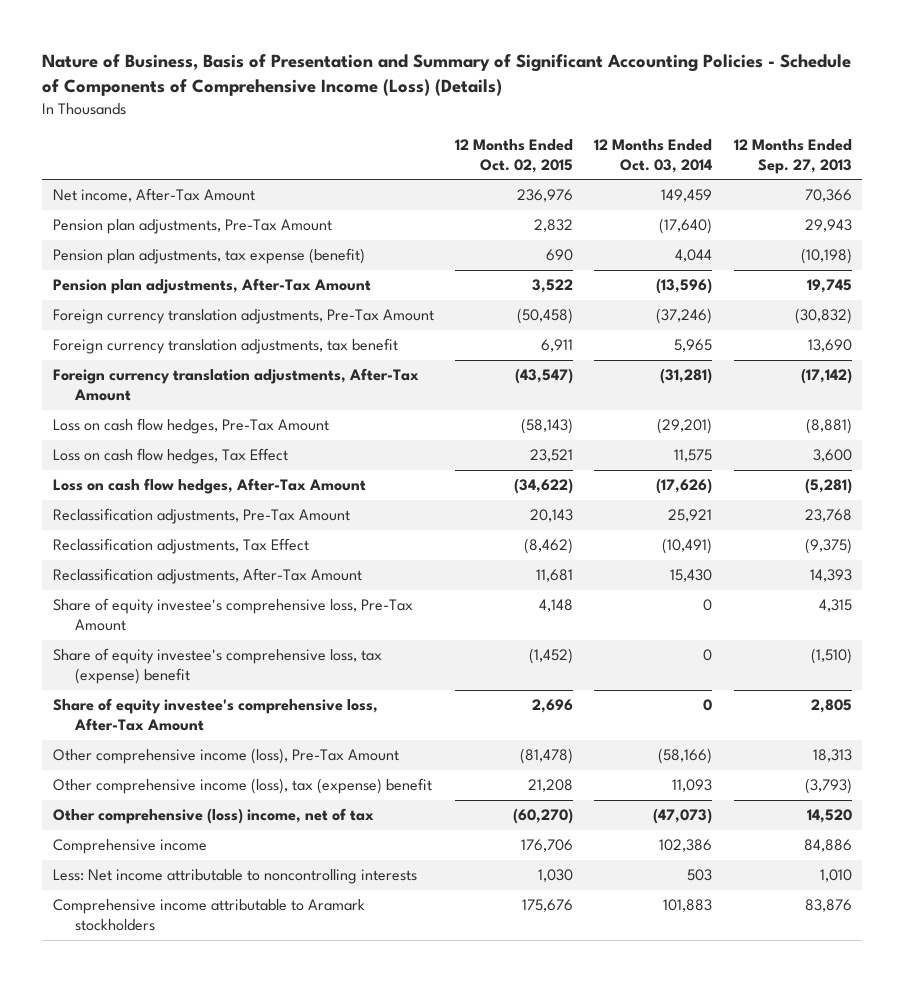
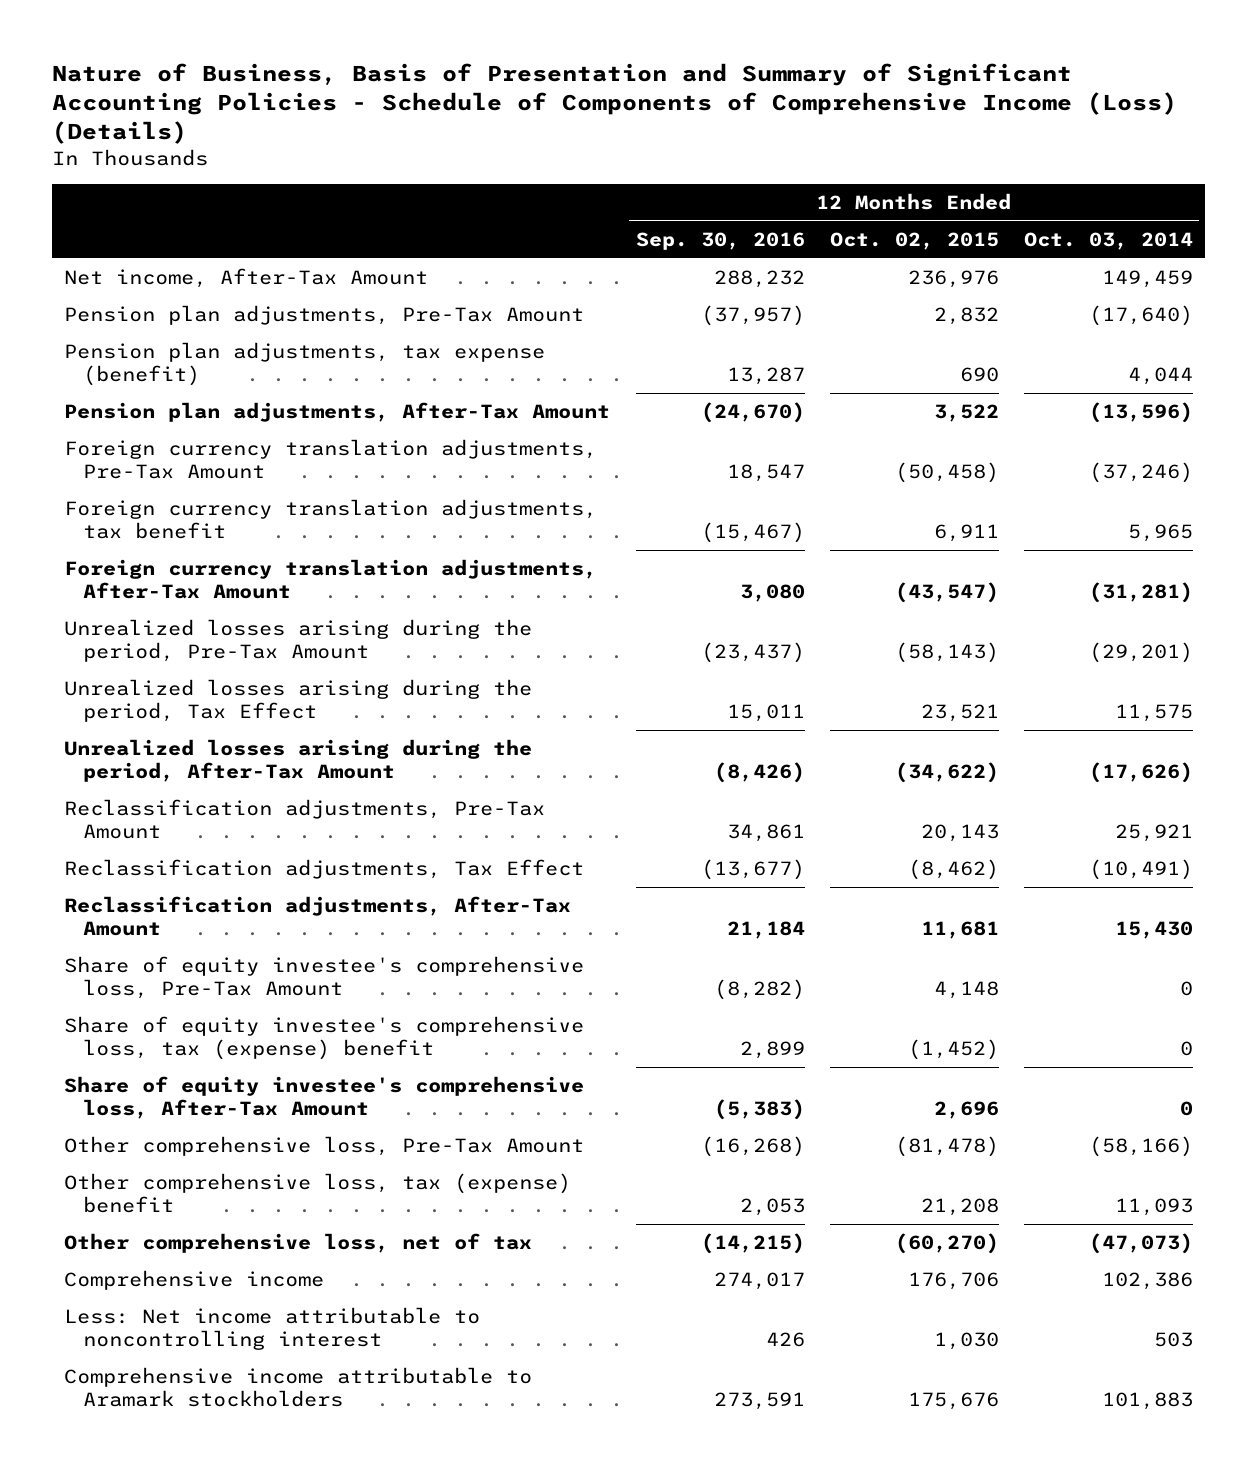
[733,138,852,174] 12 Months Ended Sep. 27, 2013 -> none
none -> [635,231,805,250] Sep. 30, 2016
[53,418,330,435] Loss on cash flow hedges, Pre-Tax Amount -> [64,619,533,663] Unrealized losses arising during the period, Pre-Tax Amount
[53,448,289,465] Loss on cash flow hedges, Tax Effect -> [64,679,533,723] Unrealized losses arising during the period, Tax Effect
[53,478,367,495] Loss on cash flow hedges, After-Tax Amount -> [64,739,533,783] Unrealized losses arising during the period, After-Tax Amount
[53,748,400,765] Other comprehensive income (loss), Pre-Tax Amount -> [64,1136,585,1157] Other comprehensive loss, Pre-Tax Amount
[53,778,433,795] Other comprehensive income (loss), tax (expense) benefit -> [64,1173,572,1214] Other comprehensive loss, tax (expense) benefit
[53,808,375,825] Other comprehensive (loss) income, net of tax -> [64,1233,533,1254] Other comprehensive loss, net of tax
[53,869,418,885] Less: Net income attributable to noncontrolling interests -> [64,1307,481,1351] Less: Net income attributable to noncontrolling interest

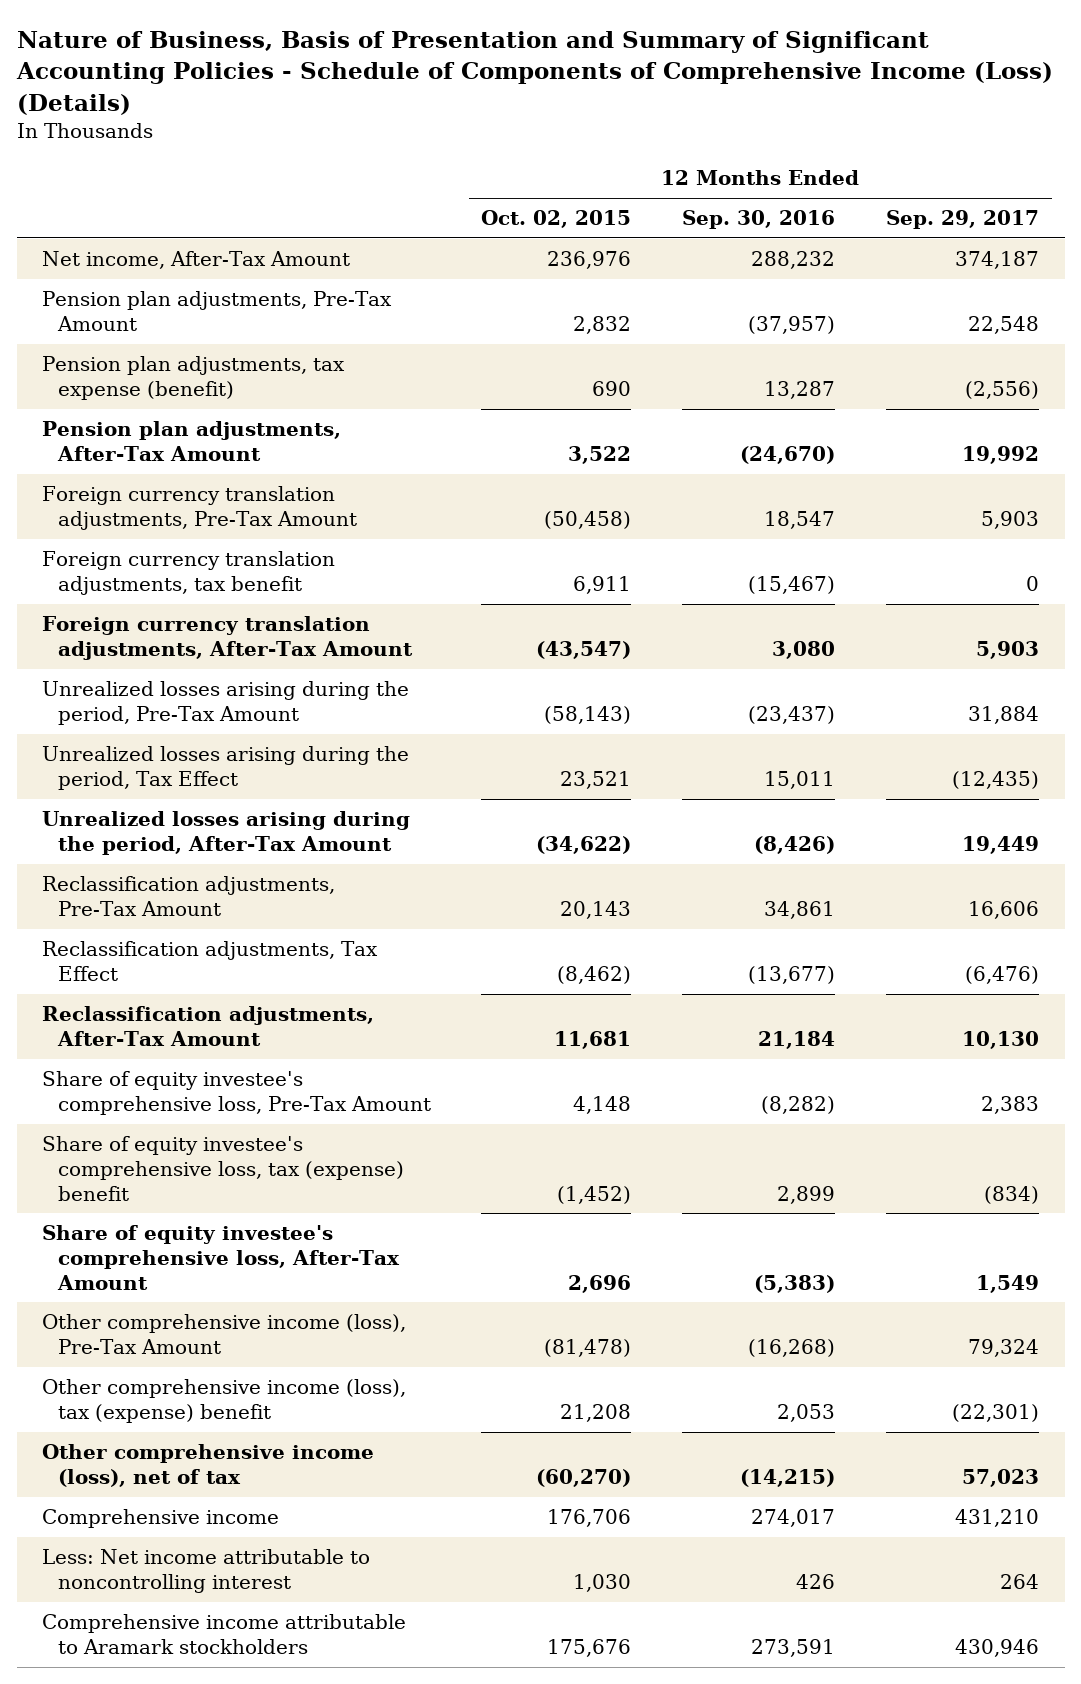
[1023,231,1193,250] Oct. 03, 2014 -> none
none -> [886,210,1040,230] Sep. 29, 2017
[64,1136,585,1157] Other comprehensive loss, Pre-Tax Amount -> [42,1314,407,1355] Other comprehensive income (loss), Pre-Tax Amount
[64,1173,572,1214] Other comprehensive loss, tax (expense) benefit -> [42,1379,407,1424] Other comprehensive income (loss), tax (expense) benefit
[64,1233,533,1254] Other comprehensive loss, net of tax -> [42,1444,375,1488] Other comprehensive income (loss), net of tax

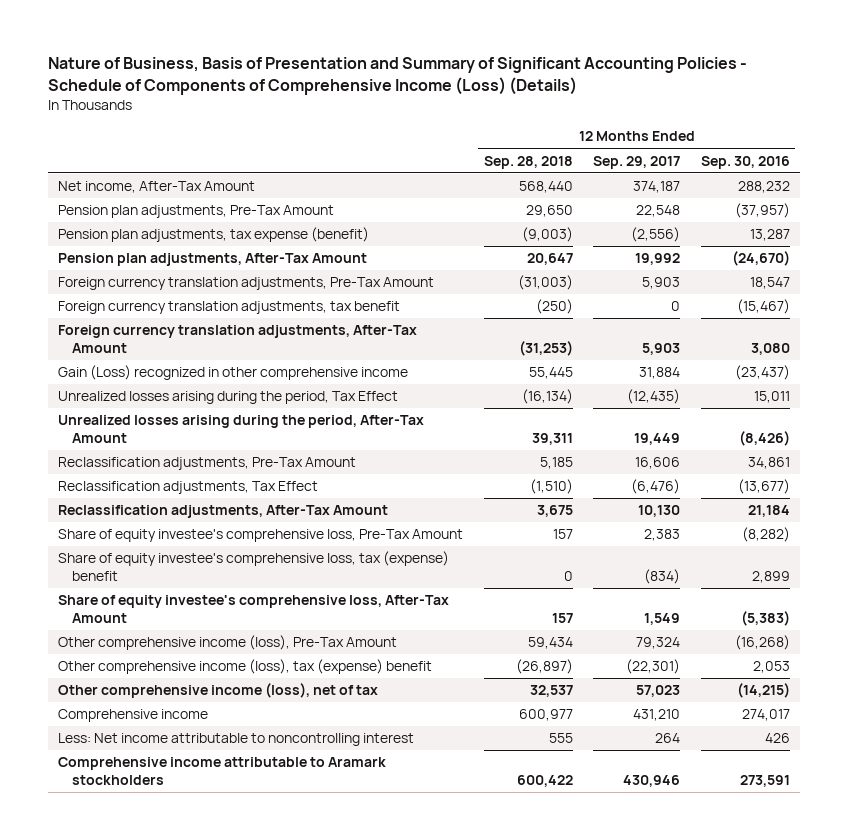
[481,210,632,229] Oct. 02, 2015 -> none
none -> [483,155,573,169] Sep. 28, 2018
[42,681,410,726] Unrealized losses arising during the period, Pre-Tax Amount -> [57,365,408,381] Gain (Loss) recognized in other comprehensive income

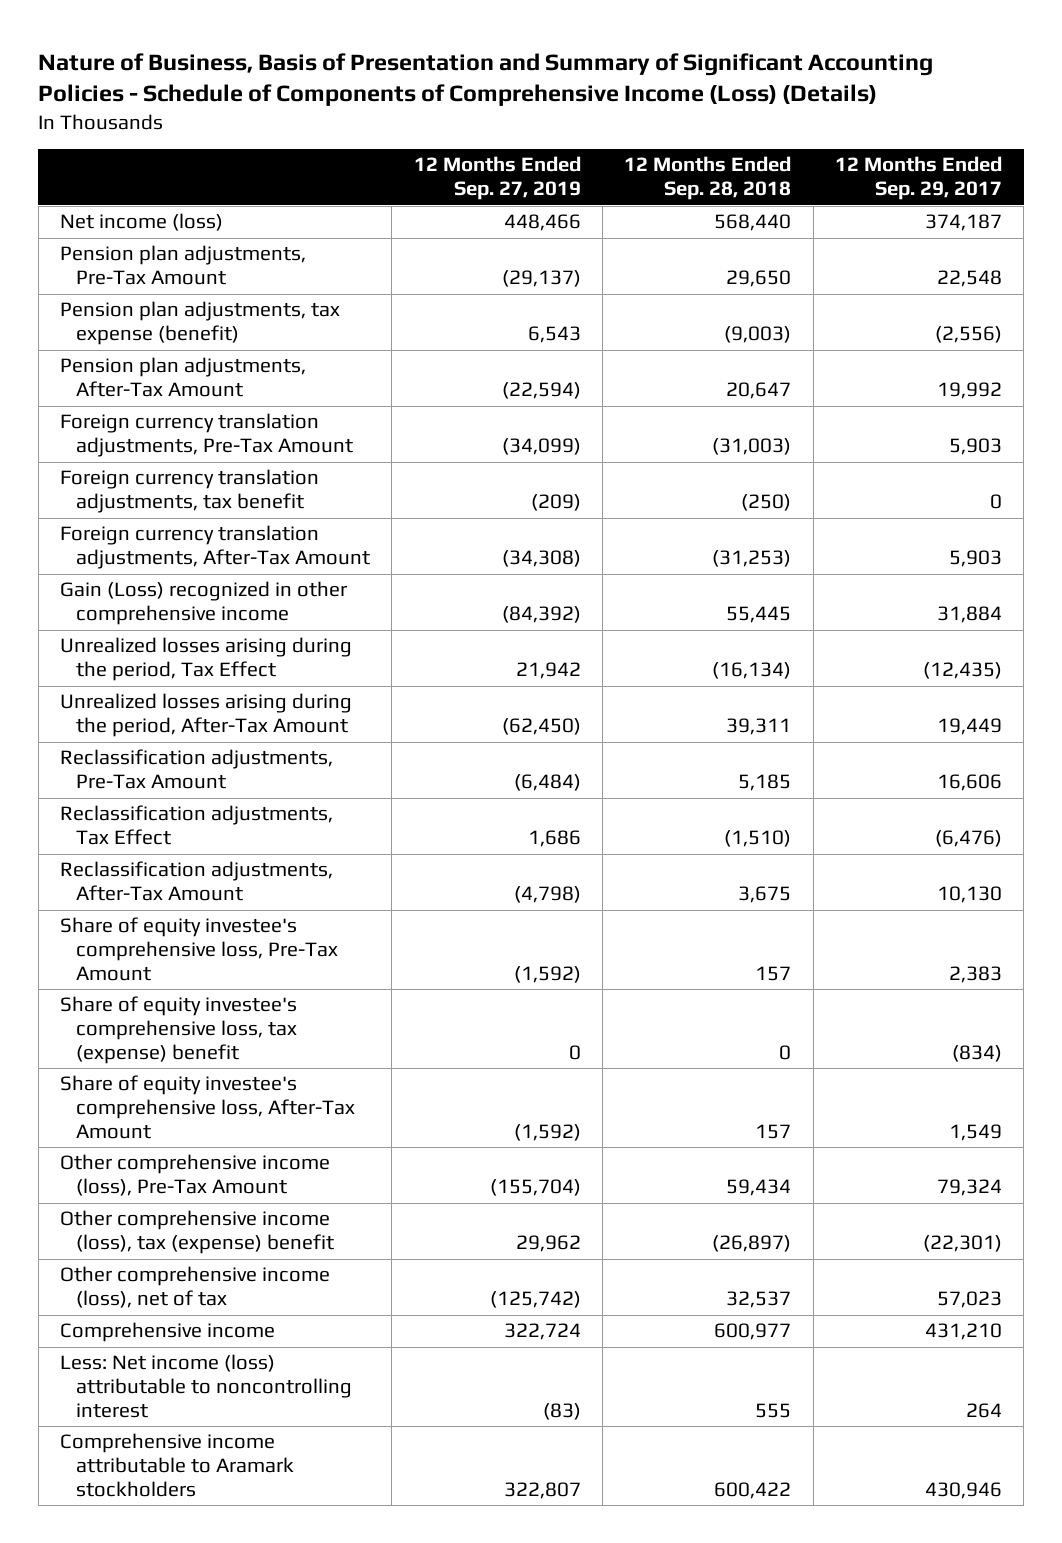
[700,155,790,169] Sep. 30, 2016 -> none
none -> [413,156,581,201] 12 Months Ended Sep. 27, 2019
[57,181,255,194] Net income, After-Tax Amount -> [60,213,224,232] Net income (loss)
[57,733,414,747] Less: Net income attributable to noncontrolling interest -> [60,1354,353,1419] Less: Net income (loss) attributable to noncontrolling interest

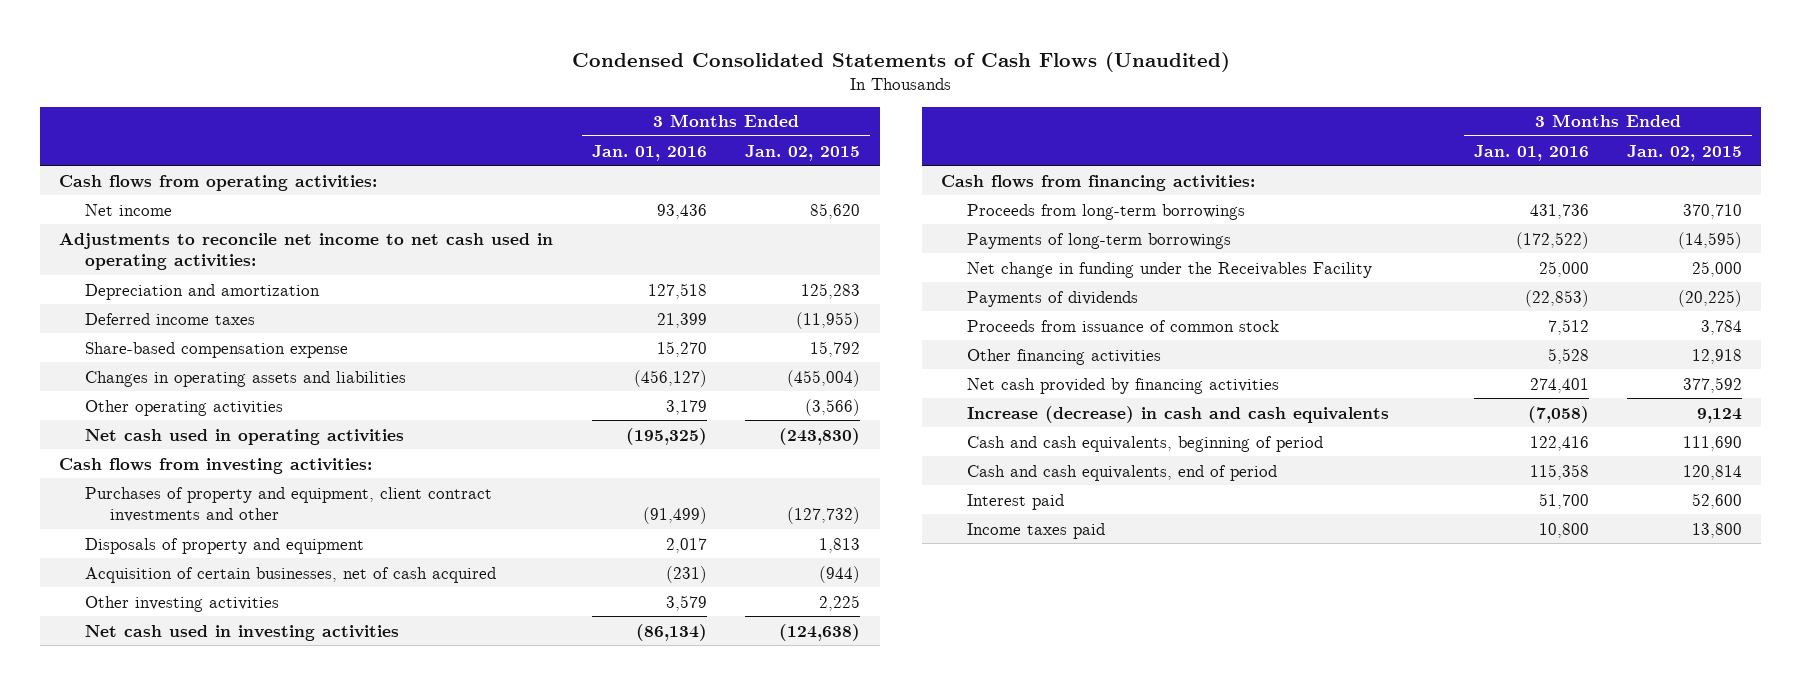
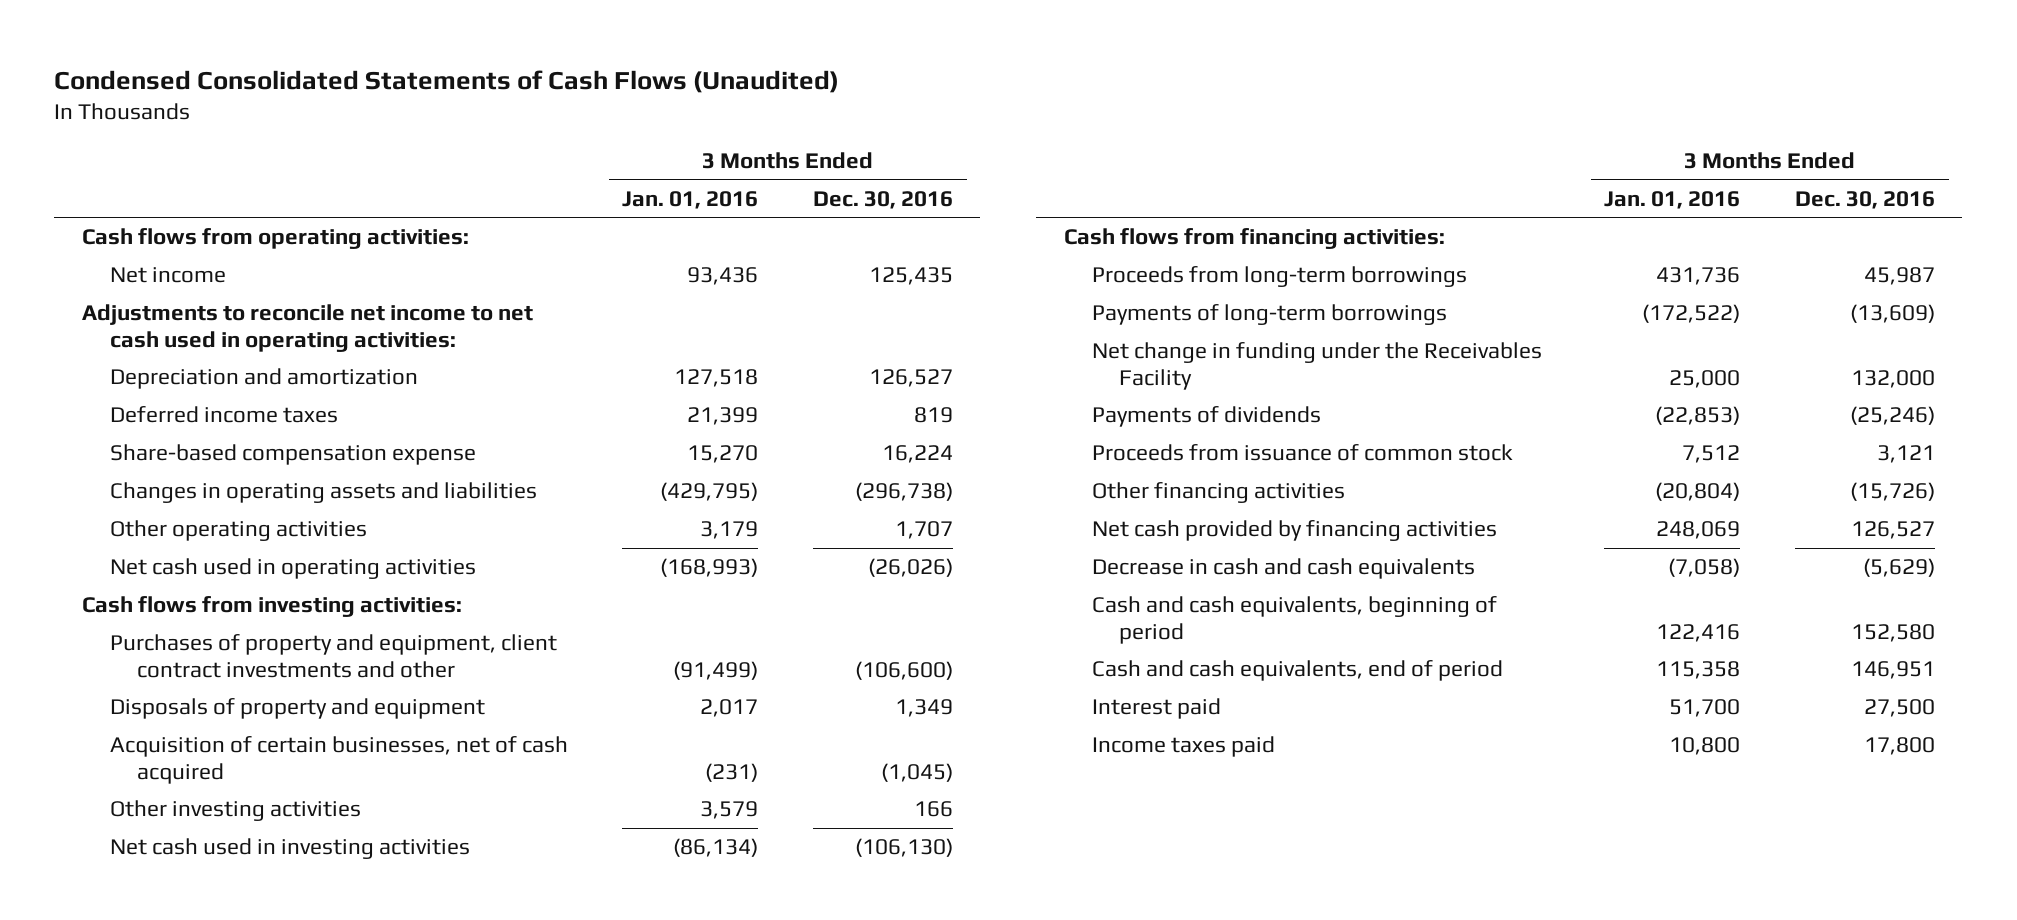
[745,144,861,161] Jan. 02, 2015 -> none
none -> [813,190,954,209] Dec. 30, 2016
[633,369,707,387] (456,127) -> [660,482,759,502] (429,795)
[625,427,707,445] (195,325) -> [660,558,759,578] (168,993)
[1547,347,1589,364] 5,528 -> [1655,482,1741,502] (20,804)
[1529,377,1589,393] 274,401 -> [1656,521,1741,540] 248,069
[966,405,1389,423] Increase (decrease) in cash and cash equivalents -> [1091,558,1475,580] Decrease in cash and cash equivalents

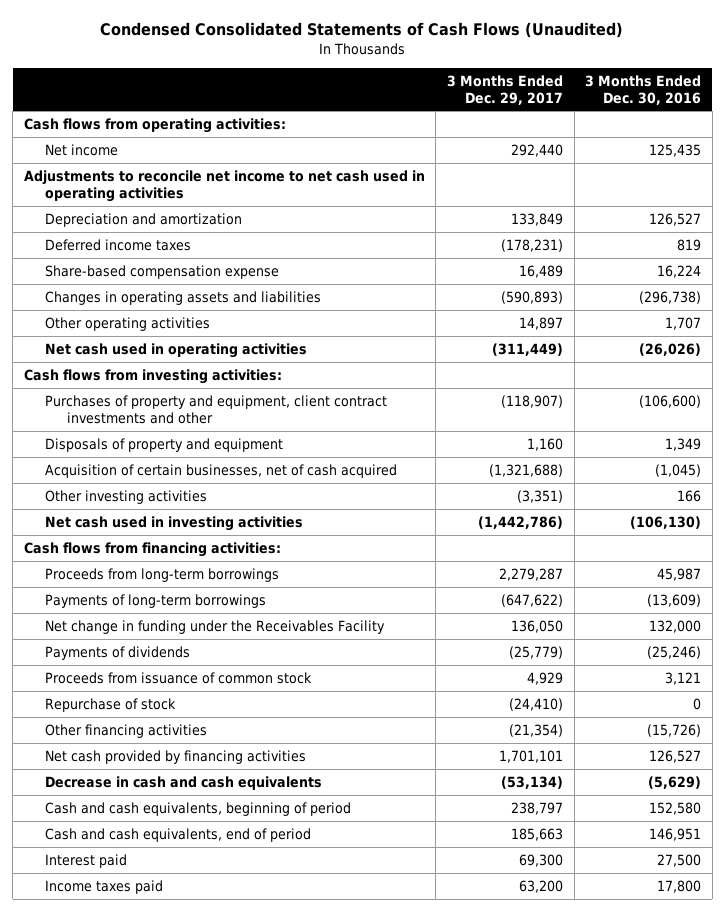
[622,190,759,209] Jan. 01, 2016 -> none
none -> [446,74,563,105] 3 Months Ended Dec. 29, 2017
[81,304,533,352] Adjustments to reconcile net income to net cash used in operating activities: -> [23,170,425,202] Adjustments to reconcile net income to net cash used in operating activities
none -> [45,698,177,713] Repurchase of stock

